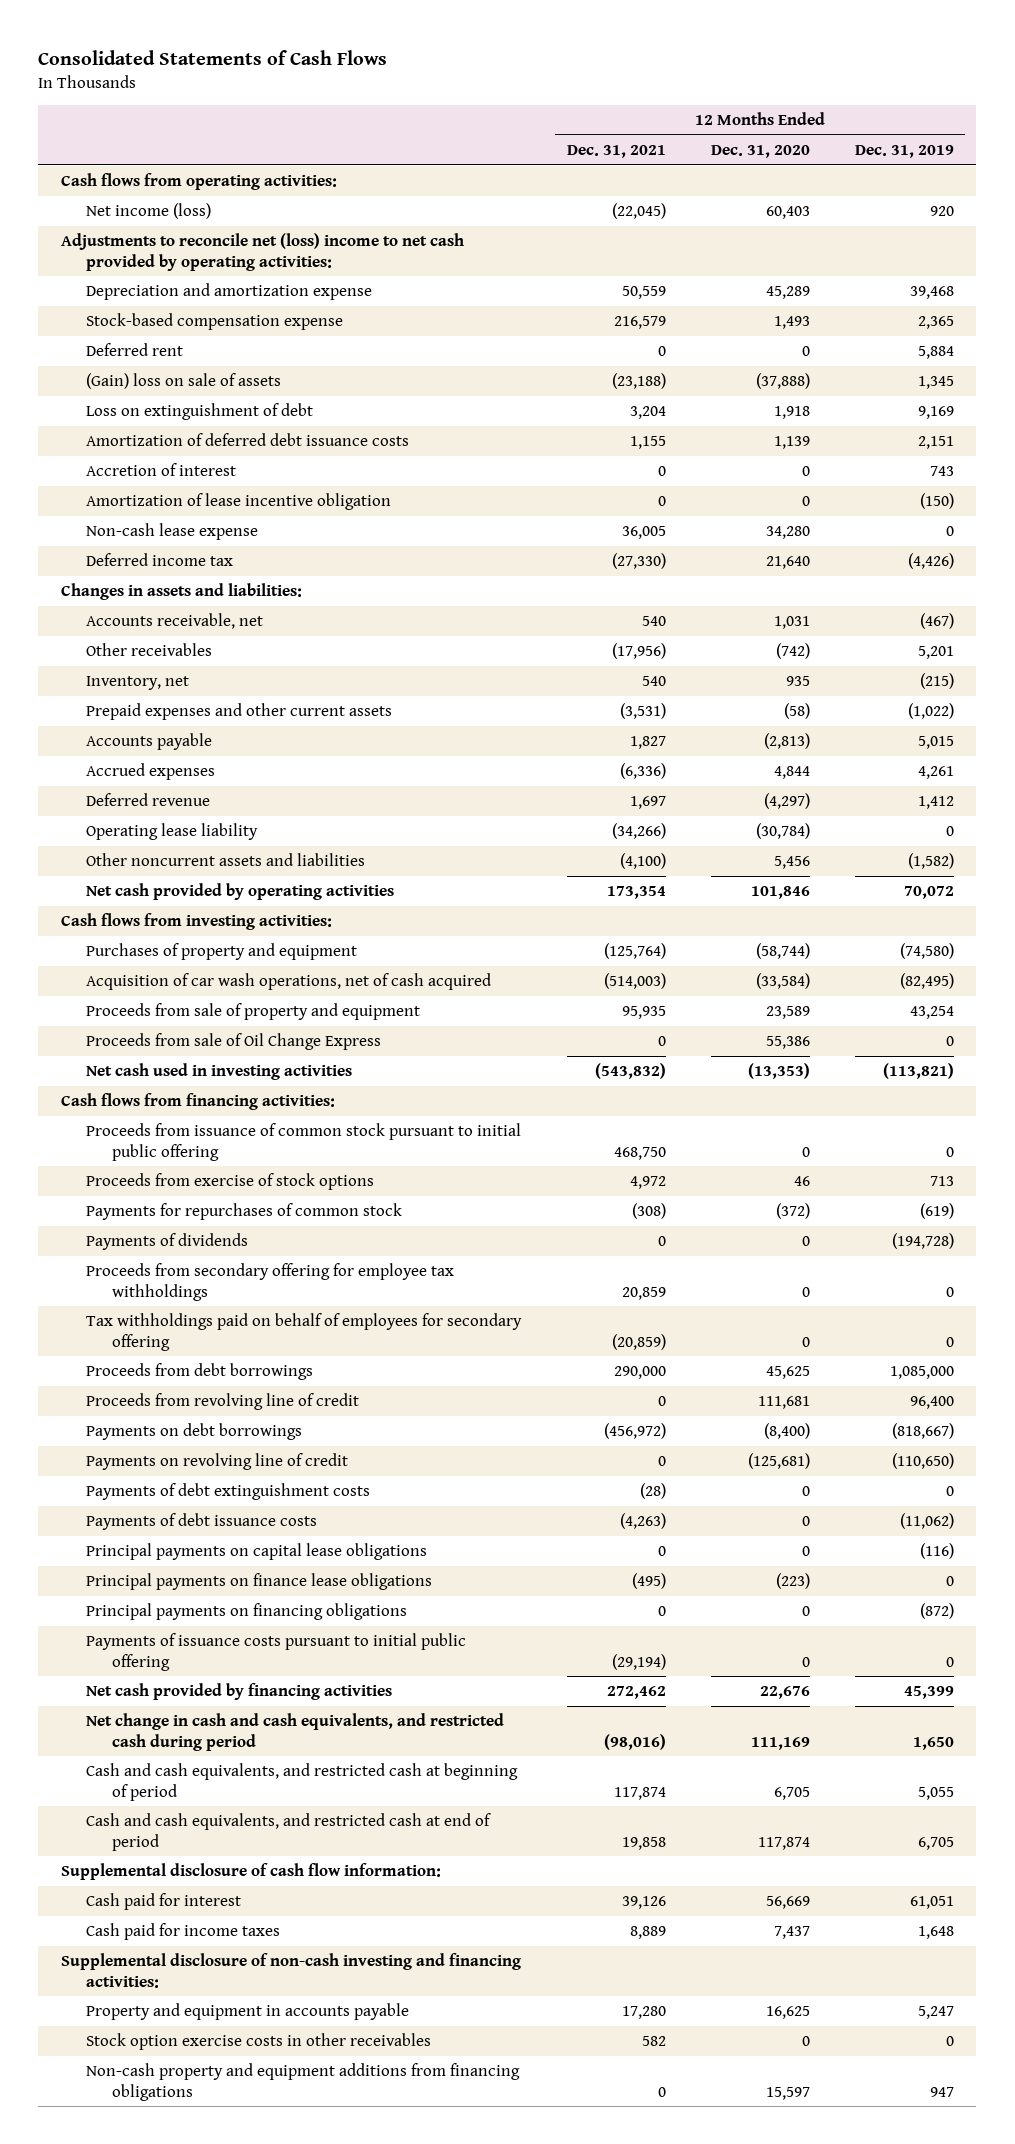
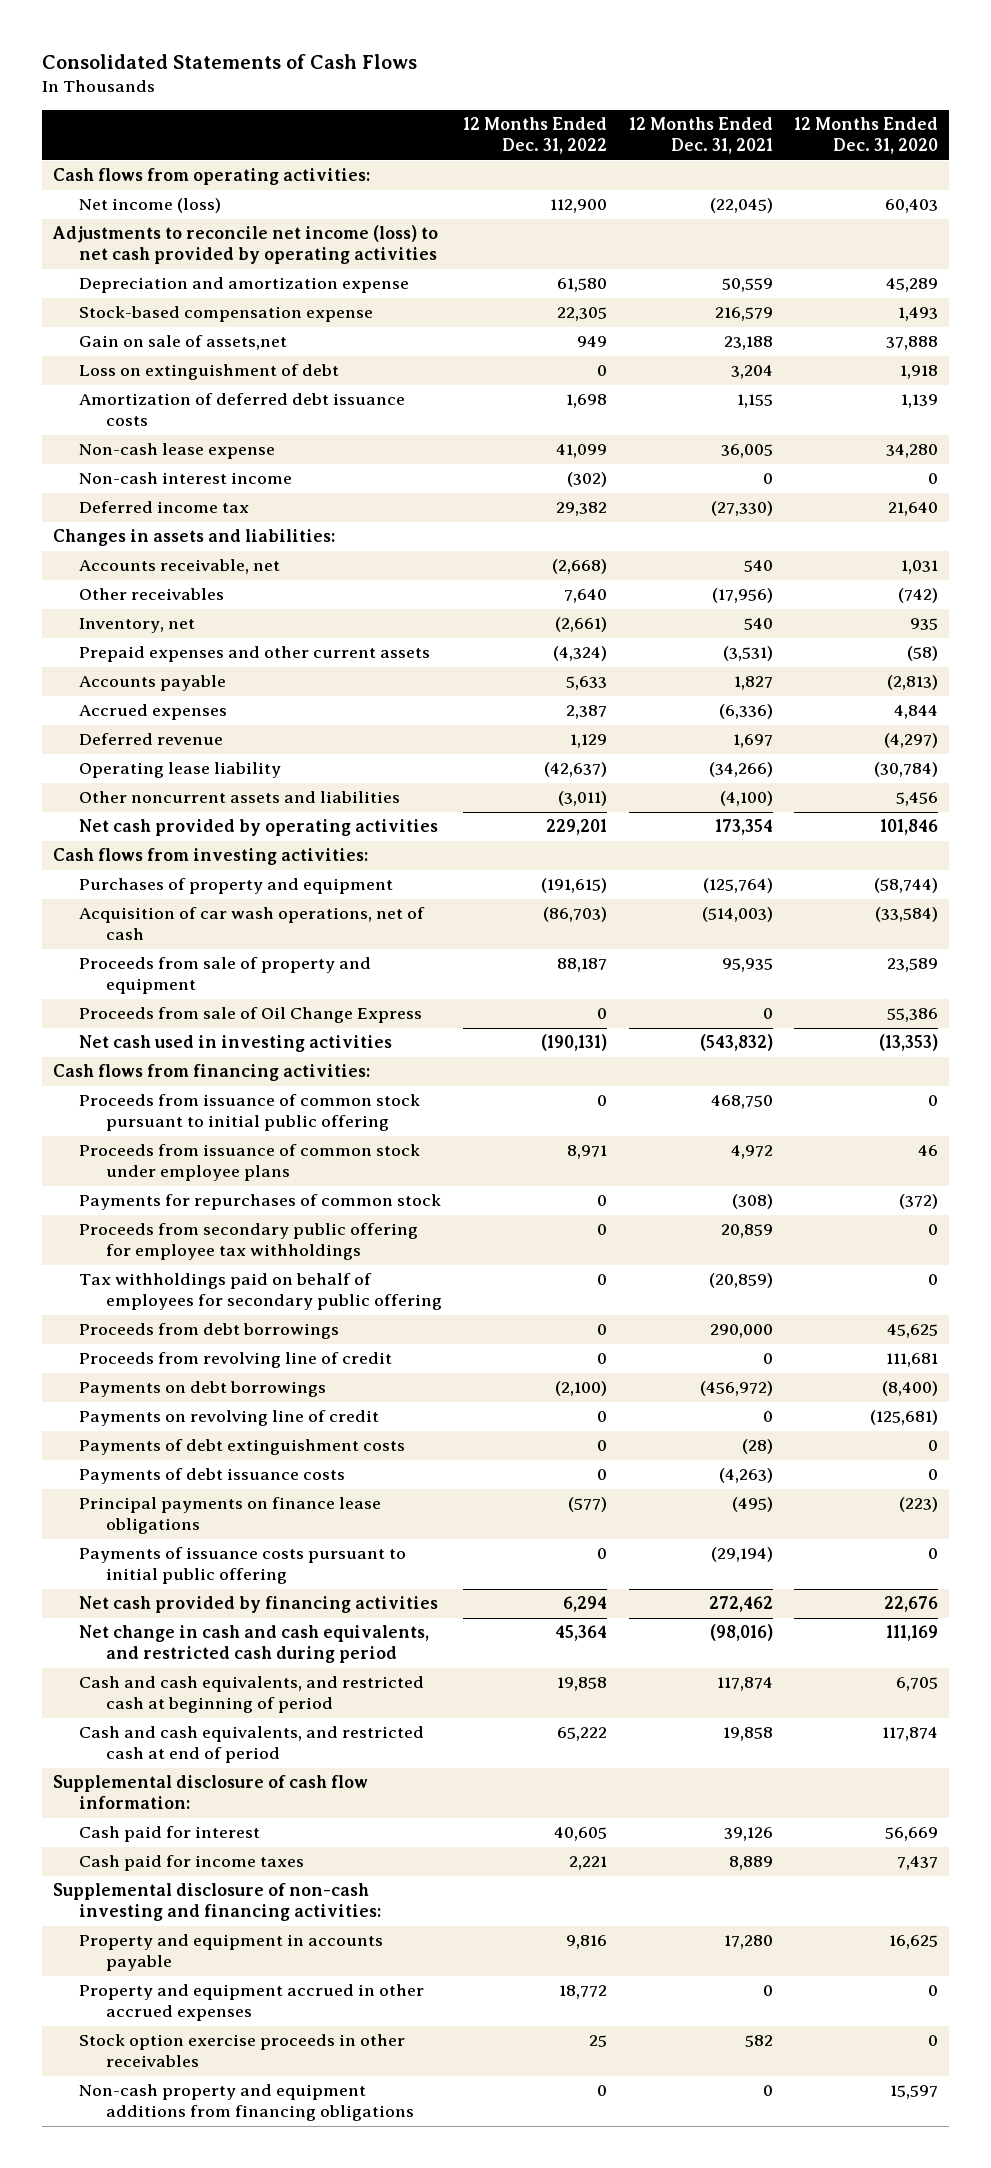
[854,144,954,158] Dec. 31, 2019 -> none
none -> [463,116,608,155] 12 Months Ended Dec. 31, 2022
[60,233,464,271] Adjustments to reconcile net (loss) income to net cash provided by operating activities: -> [51,225,438,265] Adjustments to reconcile net income (loss) to net cash provided by operating activities
[86,343,184,357] Deferred rent -> none
[86,373,282,390] (Gain) loss on sale of assets -> [79,335,288,351] Gain on sale of assets,net
[611,373,666,390] (23,188) -> [723,336,773,351] 23,188
[755,373,810,390] (37,888) -> [886,336,939,351] 37,888
[86,463,237,477] Accretion of interest -> none
[86,493,392,511] Amortization of lease incentive obligation -> none
none -> [79,472,293,485] Non-cash interest income
[86,973,492,991] Acquisition of car wash operations, net of cash acquired -> [79,907,426,941] Acquisition of car wash operations, net of cash
[86,1173,375,1191] Proceeds from exercise of stock options -> [79,1144,421,1182] Proceeds from issuance of common stock under employee plans
[86,1233,249,1251] Payments of dividends -> none
[86,1263,455,1301] Proceeds from secondary offering for employee tax withholdings -> [79,1223,419,1261] Proceeds from secondary public offering for employee tax withholdings
[86,1313,523,1351] Tax withholdings paid on behalf of employees for secondary offering -> [79,1273,442,1311] Tax withholdings paid on behalf of employees for secondary public offering
[86,1543,428,1561] Principal payments on capital lease obligations -> none
[86,1603,408,1621] Principal payments on financing obligations -> none
none -> [79,1984,425,2022] Property and equipment accrued in other accrued expenses
[86,2033,432,2051] Stock option exercise costs in other receivables -> [79,2034,406,2068] Stock option exercise proceeds in other receivables

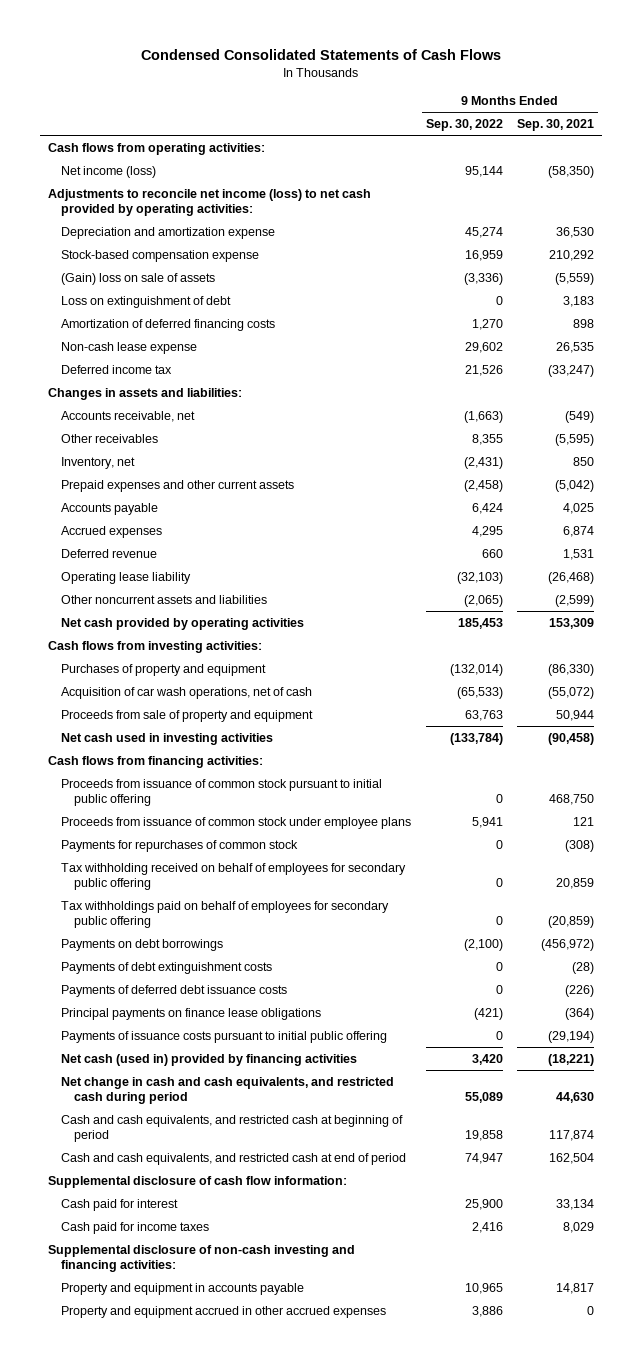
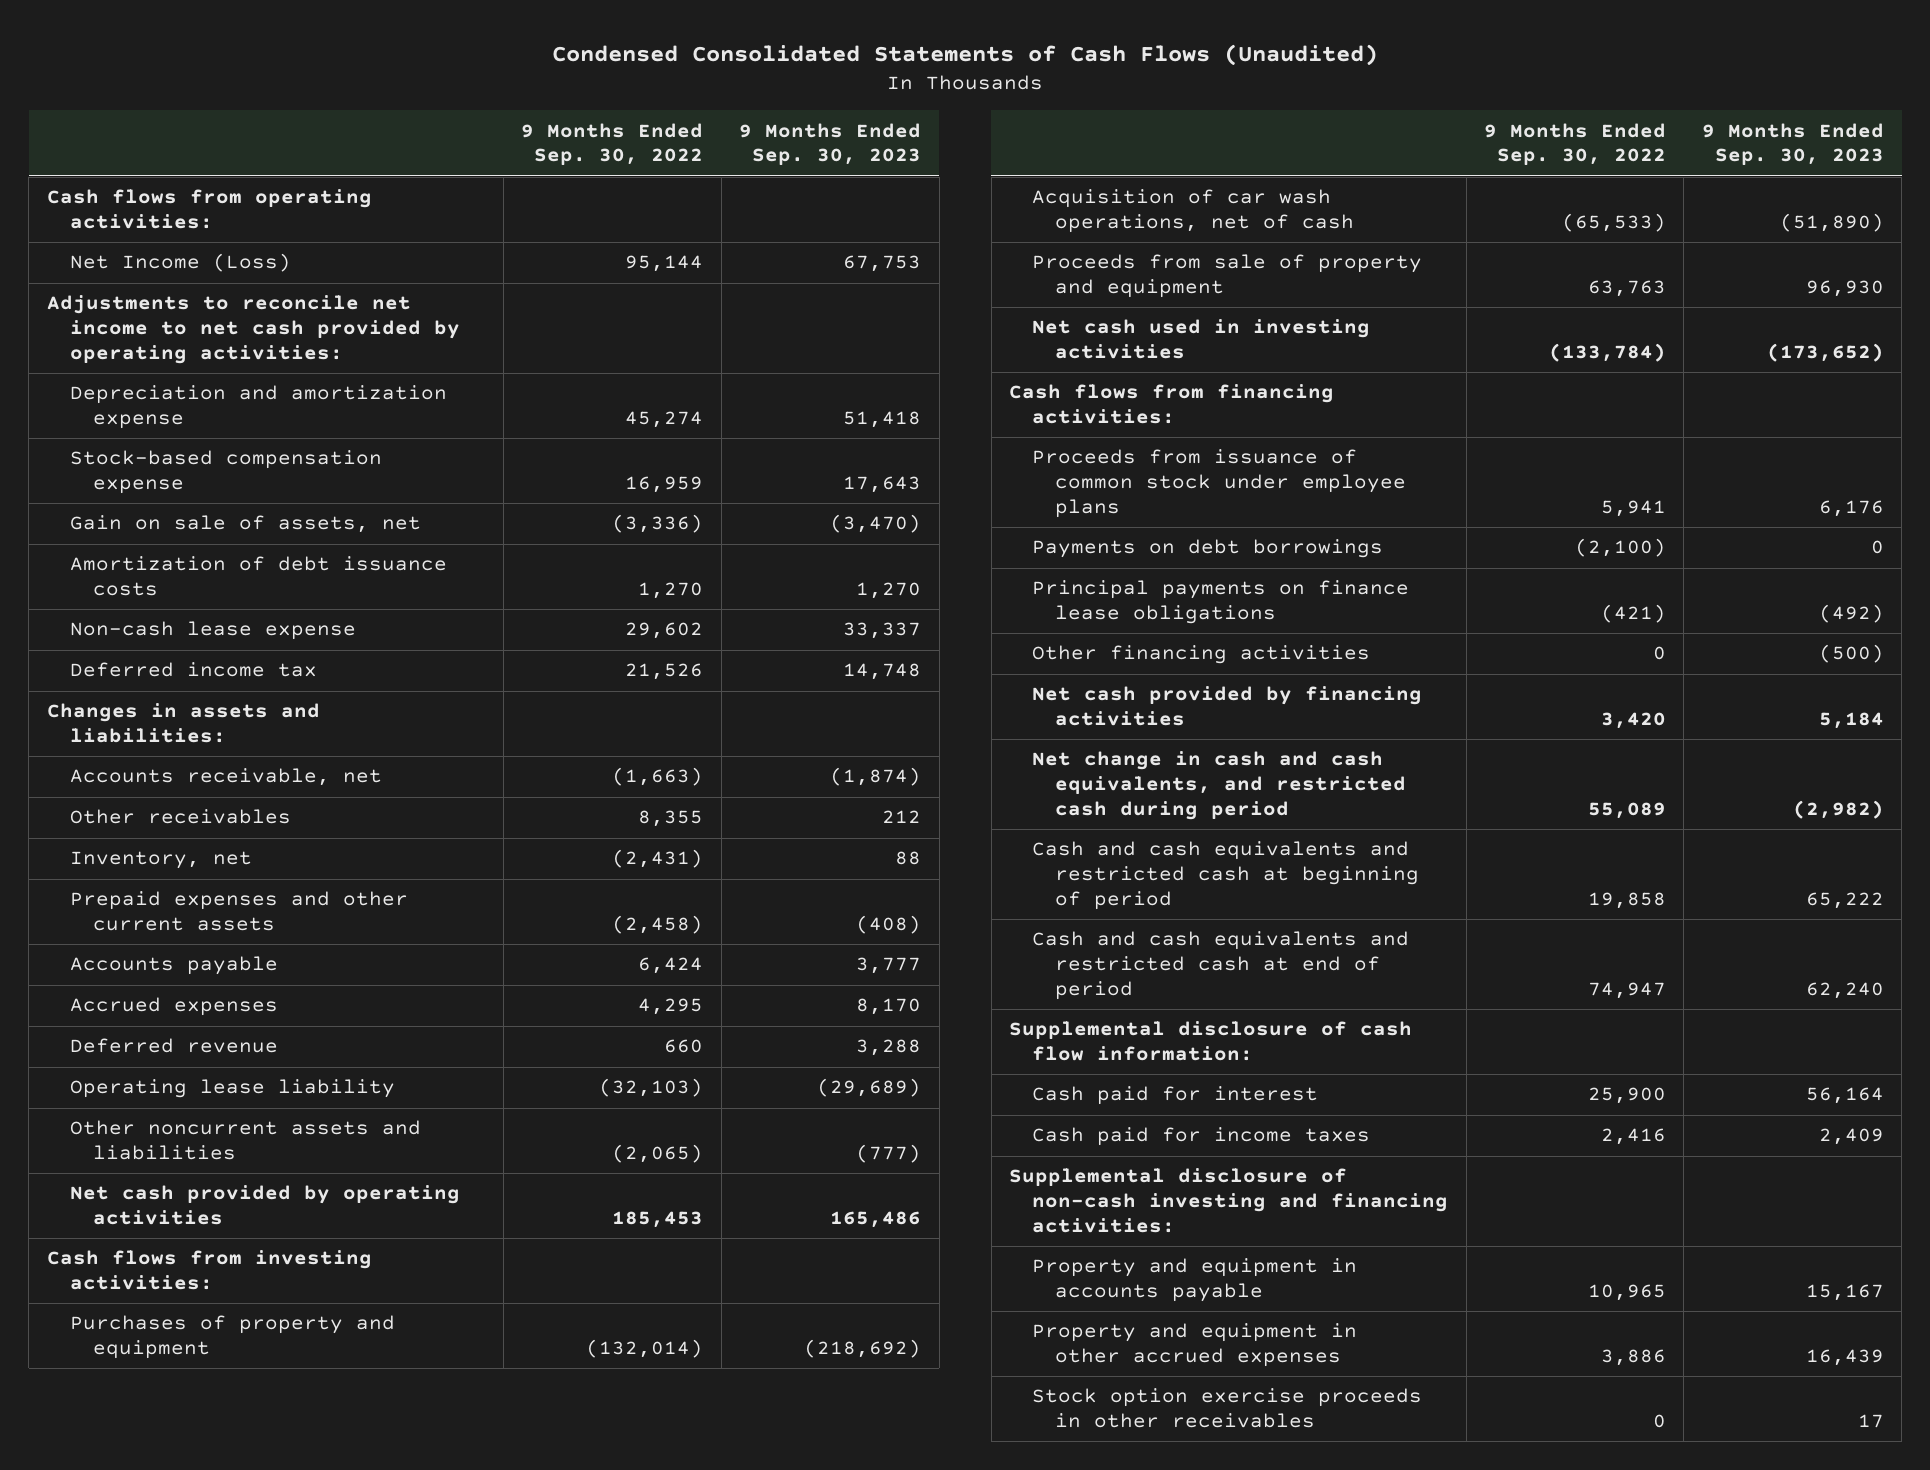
[141,48,502,60] Condensed Consolidated Statements of Cash Flows -> [552,44,1379,67] Condensed Consolidated Statements of Cash Flows (Unaudited)
[517,119,595,132] Sep. 30, 2021 -> none
none -> [739,122,922,166] 9 Months Ended Sep. 30, 2023
[60,165,156,178] Net income (loss) -> [69,253,291,273] Net Income (Loss)
[47,188,371,216] Adjustments to reconcile net income (loss) to net cash provided by operating activities: -> [46,295,460,365] Adjustments to reconcile net income to net cash provided by operating activities:
[60,295,231,308] Loss on extinguishment of debt -> none
[60,272,215,285] (Gain) loss on sale of assets -> [69,515,421,534] Gain on sale of assets, net
[60,318,275,331] Amortization of deferred financing costs -> [69,556,447,597] Amortization of debt issuance costs
[60,778,382,806] Proceeds from issuance of common stock pursuant to initial public offering -> none
[60,839,298,852] Payments for repurchases of common stock -> none
[60,862,406,890] Tax withholding received on behalf of employees for secondary public offering -> none
[60,900,389,928] Tax withholdings paid on behalf of employees for secondary public offering -> none
[60,961,272,974] Payments of debt extinguishment costs -> none
[60,984,287,997] Payments of deferred debt issuance costs -> none
[60,1030,387,1043] Payments of issuance costs pursuant to initial public offering -> none
none -> [1032,645,1371,665] Other financing activities
[60,1053,357,1066] Net cash (used in) provided by financing activities -> [1032,686,1423,727] Net cash provided by financing activities
[60,1114,403,1142] Cash and cash equivalents, and restricted cash at beginning of period -> [1032,841,1420,911] Cash and cash equivalents and restricted cash at beginning of period
[60,1152,406,1165] Cash and cash equivalents, and restricted cash at end of period -> [1032,931,1410,1001] Cash and cash equivalents and restricted cash at end of period
[60,1305,386,1318] Property and equipment accrued in other accrued expenses -> [1032,1323,1358,1368] Property and equipment in other accrued expenses
none -> [1032,1388,1423,1429] Stock option exercise proceeds in other receivables

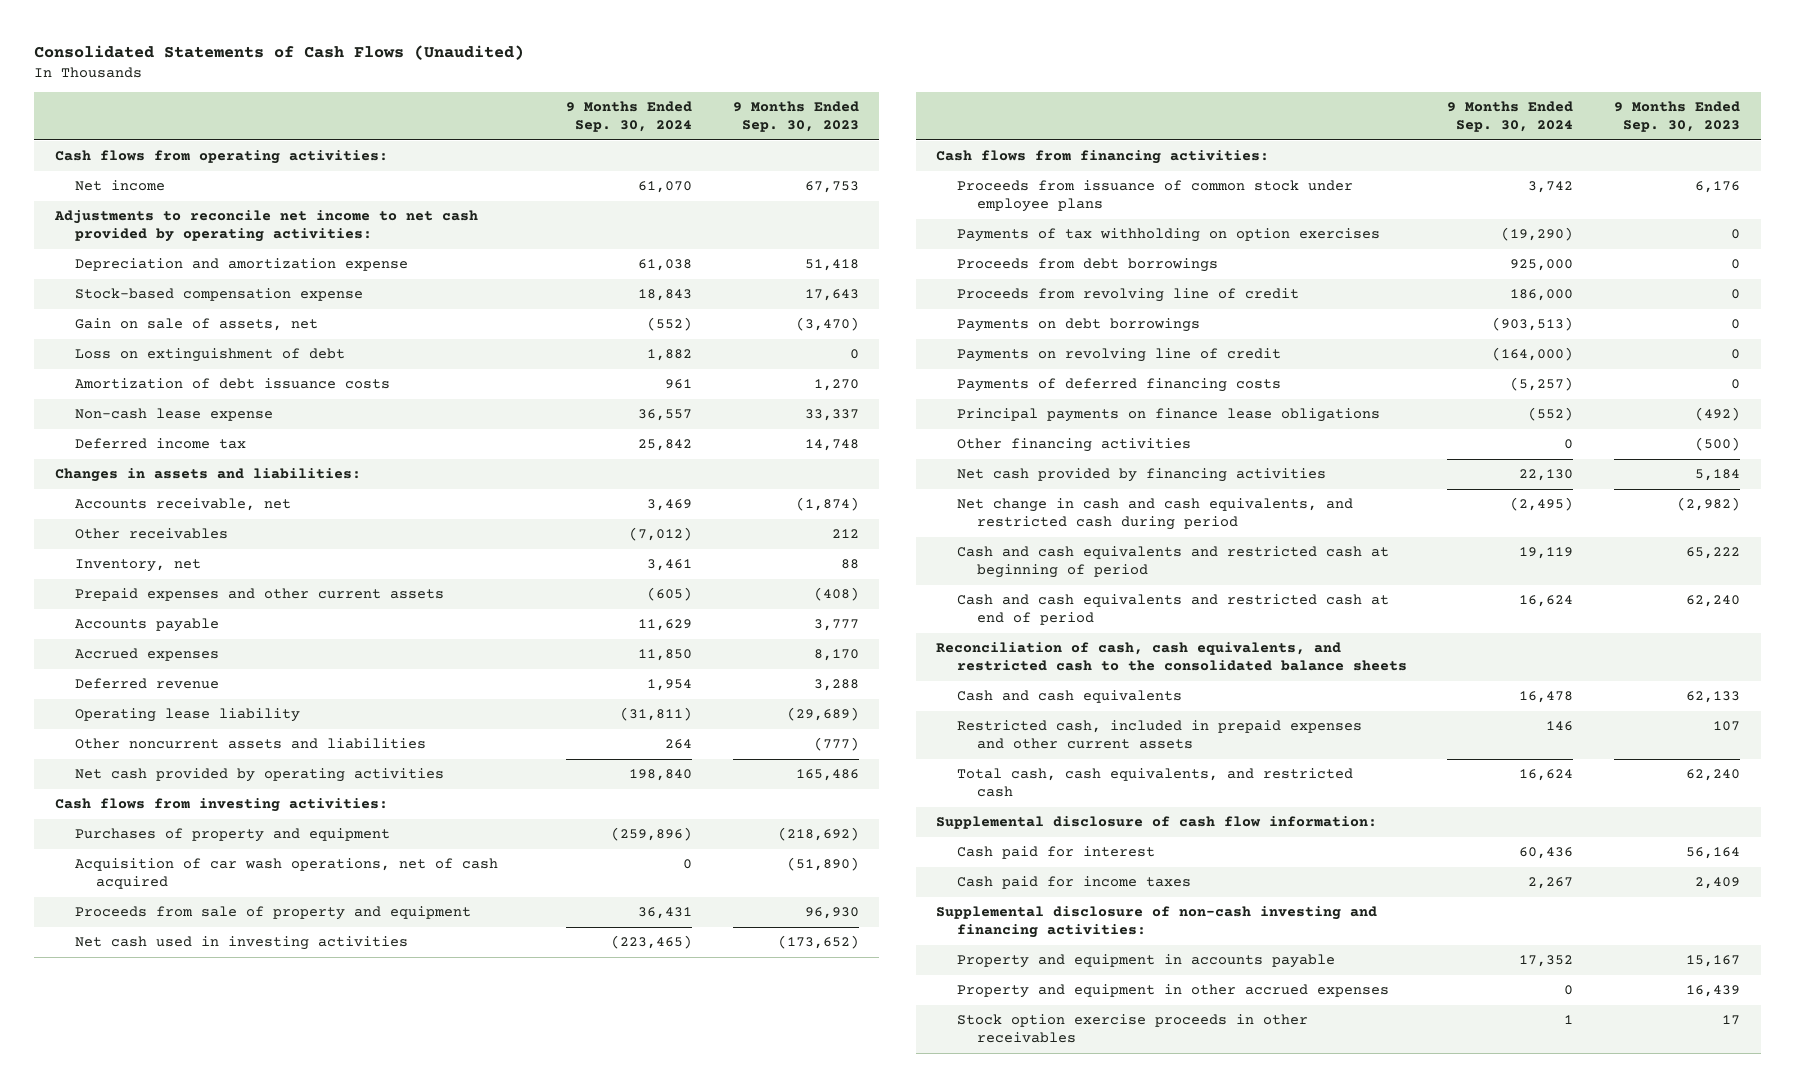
[552,44,1379,67] Condensed Consolidated Statements of Cash Flows (Unaudited) -> [34,45,525,61] Consolidated Statements of Cash Flows (Unaudited)
[521,122,704,166] 9 Months Ended Sep. 30, 2022 -> none
none -> [565,101,692,133] 9 Months Ended Sep. 30, 2024
[69,253,291,273] Net Income (Loss) -> [75,180,166,192] Net income
none -> [75,348,346,363] Loss on extinguishment of debt
[1032,189,1355,234] Acquisition of car wash operations, net of cash -> [75,858,499,890] Acquisition of car wash operations, net of cash acquired
none -> [956,228,1380,243] Payments of tax withholding on option exercises
none -> [956,258,1218,273] Proceeds from debt borrowings
none -> [956,288,1299,303] Proceeds from revolving line of credit
none -> [956,348,1281,363] Payments on revolving line of credit
none -> [956,378,1281,393] Payments of deferred financing costs
none -> [936,642,1407,672] Reconciliation of cash, cash equivalents, and restricted cash to the consolidated balance sheets
none -> [956,690,1182,704] Cash and cash equivalents
none -> [956,720,1362,750] Restricted cash, included in prepaid expenses and other current assets
none -> [956,768,1353,798] Total cash, cash equivalents, and restricted cash

